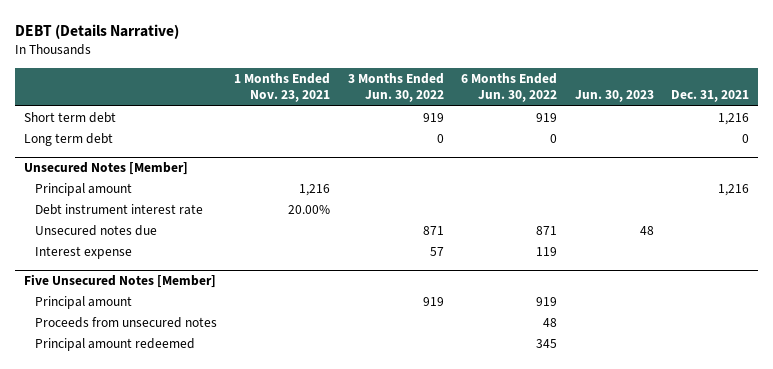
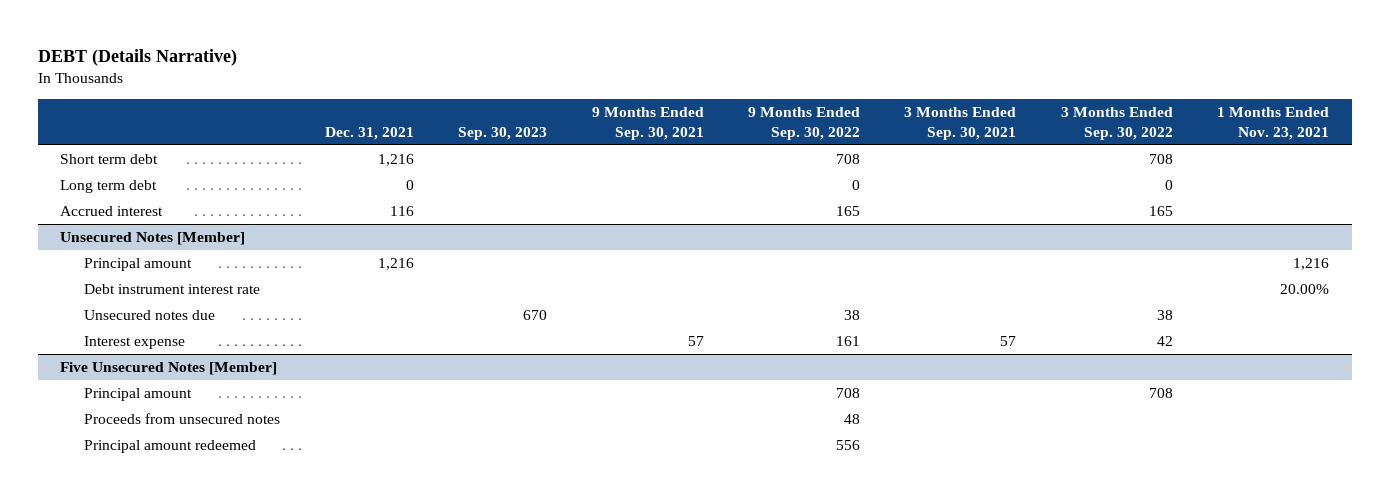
[347,72,444,103] 3 Months Ended Jun. 30, 2022 -> none
[461,72,558,103] 6 Months Ended Jun. 30, 2022 -> none
[574,90,654,103] Jun. 30, 2023 -> none
none -> [458,126,548,140] Sep. 30, 2023
none -> [591,107,704,140] 9 Months Ended Sep. 30, 2021
none -> [747,107,860,140] 9 Months Ended Sep. 30, 2022
none -> [904,107,1017,140] 3 Months Ended Sep. 30, 2021
none -> [1060,107,1173,140] 3 Months Ended Sep. 30, 2022
none -> [60,206,164,217] Accrued interest

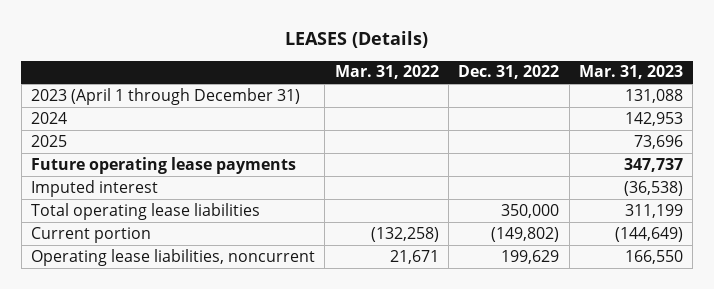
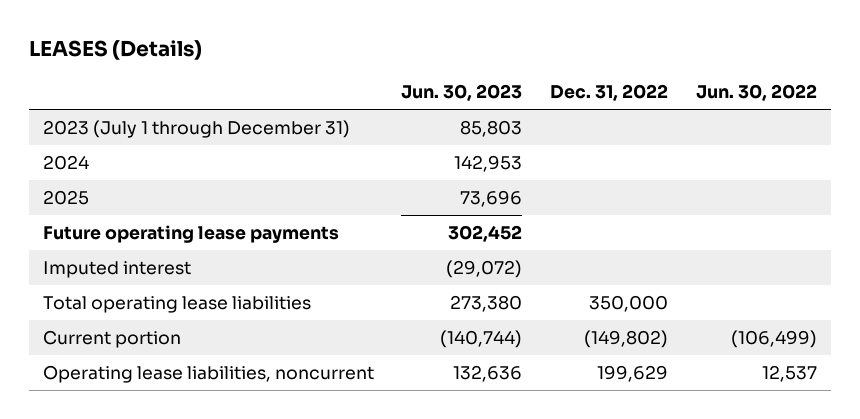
[334,65,439,80] Mar. 31, 2022 -> none
[579,65,684,80] Mar. 31, 2023 -> none
none -> [401,84,523,102] Jun. 30, 2023
none -> [695,84,817,102] Jun. 30, 2022
[30,87,300,105] 2023 (April 1 through December 31) -> [42,120,350,139] 2023 (July 1 through December 31)

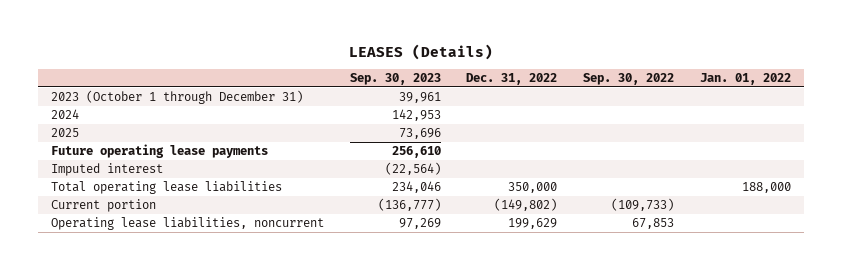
[401,84,523,102] Jun. 30, 2023 -> none
[695,84,817,102] Jun. 30, 2022 -> none
none -> [349,72,441,85] Sep. 30, 2023
none -> [583,72,675,85] Sep. 30, 2022
none -> [699,72,791,85] Jan. 01, 2022
[42,120,350,139] 2023 (July 1 through December 31) -> [51,90,304,105] 2023 (October 1 through December 31)

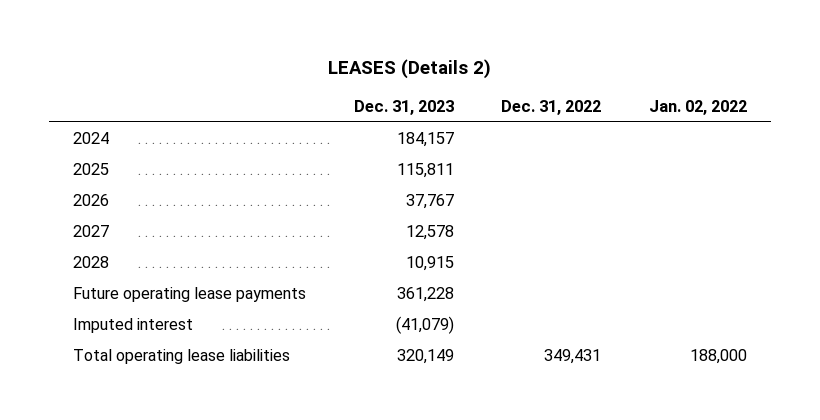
[348,43,493,60] LEASES (Details) -> [327,59,491,80] LEASES (Details 2)
[349,72,441,85] Sep. 30, 2023 -> none
[583,72,675,85] Sep. 30, 2022 -> none
[699,72,791,85] Jan. 01, 2022 -> none
none -> [353,100,454,116] Dec. 31, 2023
none -> [649,100,748,116] Jan. 02, 2022
[51,90,304,105] 2023 (October 1 through December 31) -> none
none -> [72,194,109,207] 2026
none -> [72,225,109,238] 2027
none -> [72,256,109,269] 2028
[51,199,157,213] Current portion -> none
[51,217,325,231] Operating lease liabilities, noncurrent -> none
[508,182,558,194] 350,000 -> [544,349,602,365] 349,431

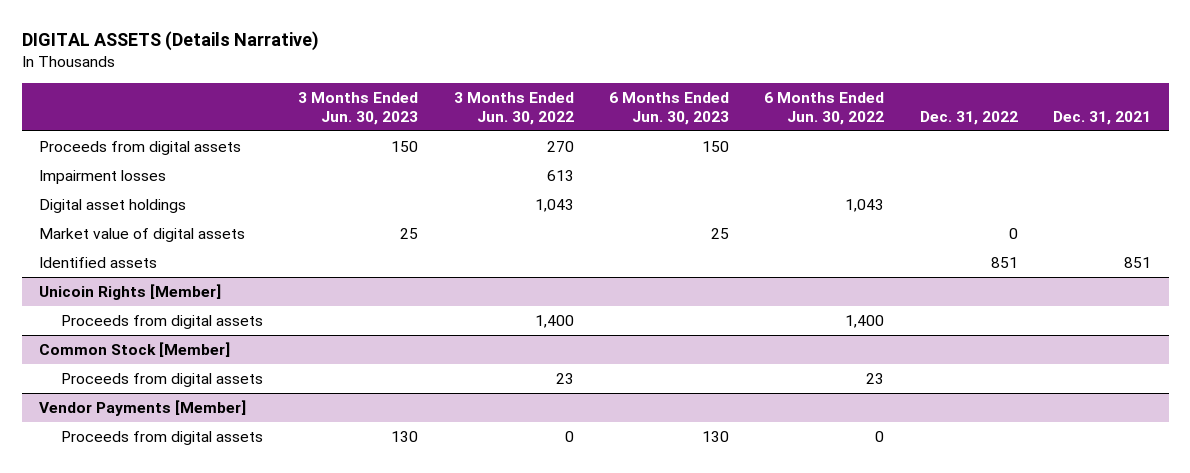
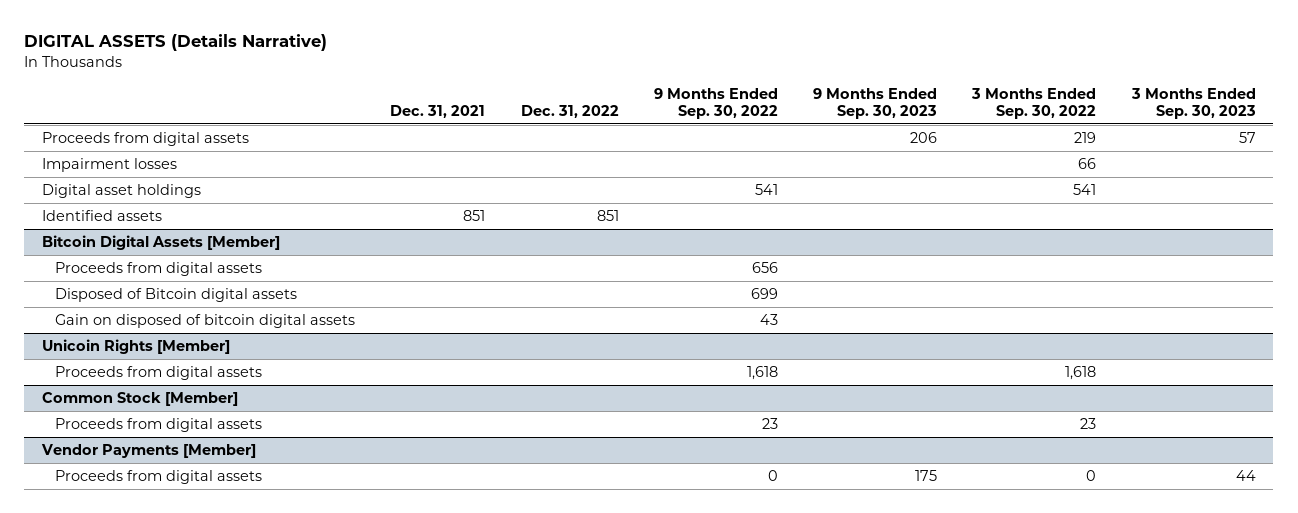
[298,91,419,125] 3 Months Ended Jun. 30, 2023 -> none
[453,91,574,125] 3 Months Ended Jun. 30, 2022 -> none
[608,91,729,125] 6 Months Ended Jun. 30, 2023 -> none
[764,91,885,125] 6 Months Ended Jun. 30, 2022 -> none
none -> [653,88,778,120] 9 Months Ended Sep. 30, 2022
none -> [813,88,938,120] 9 Months Ended Sep. 30, 2023
none -> [971,88,1097,120] 3 Months Ended Sep. 30, 2022
none -> [1130,88,1256,120] 3 Months Ended Sep. 30, 2023
[39,227,246,242] Market value of digital assets -> none
none -> [42,234,281,250] Bitcoin Digital Assets [Member]
none -> [54,261,262,276] Proceeds from digital assets
none -> [54,287,297,302] Disposed of Bitcoin digital assets
none -> [54,313,355,328] Gain on disposed of bitcoin digital assets

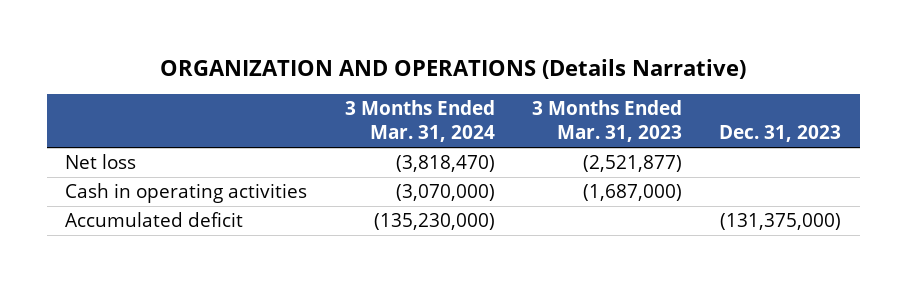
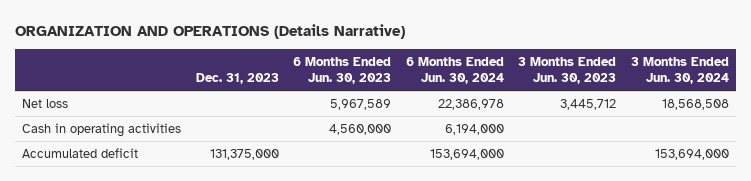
[344,100,495,143] 3 Months Ended Mar. 31, 2024 -> none
[531,100,682,143] 3 Months Ended Mar. 31, 2023 -> none
none -> [293,56,392,85] 6 Months Ended Jun. 30, 2023
none -> [405,56,504,85] 6 Months Ended Jun. 30, 2024
none -> [518,56,617,85] 3 Months Ended Jun. 30, 2023
none -> [630,56,729,85] 3 Months Ended Jun. 30, 2024
[720,213,842,231] (131,375,000) -> [209,149,279,161] 131,375,000

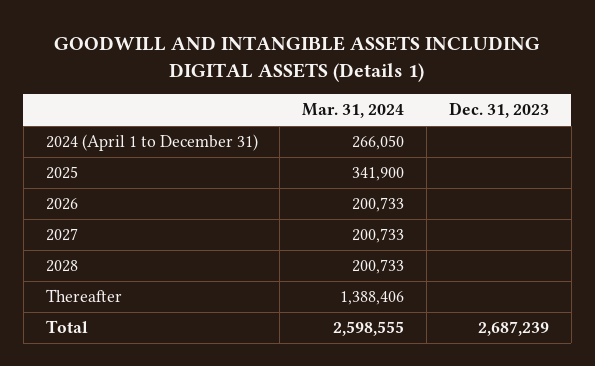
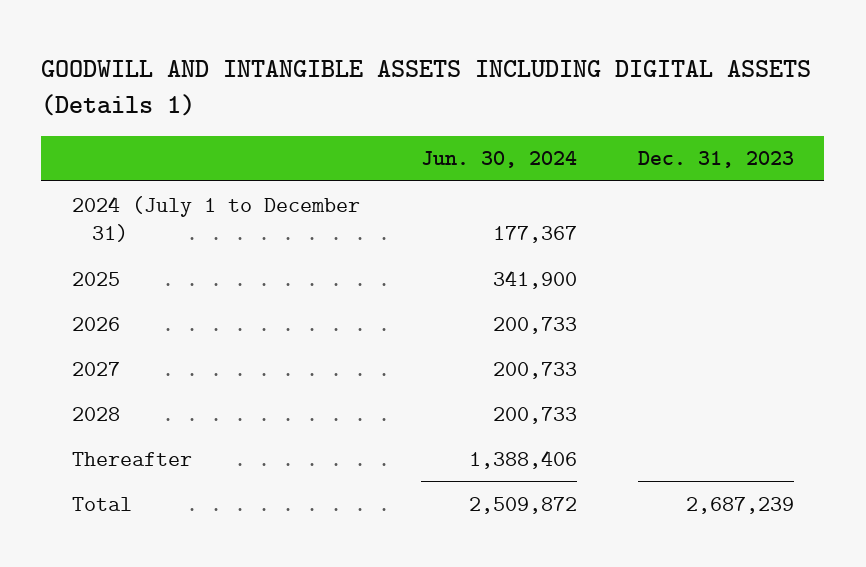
[302,103,405,119] Mar. 31, 2024 -> none
none -> [420,151,577,169] Jun. 30, 2024
[45,134,258,152] 2024 (April 1 to December 31) -> [71,195,360,243] 2024 (July 1 to December 31)

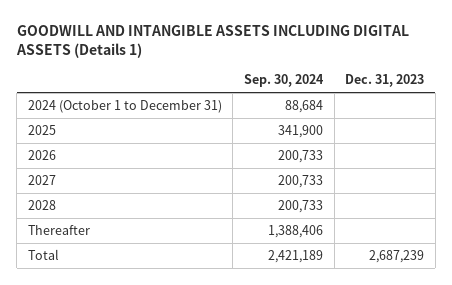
[420,151,577,169] Jun. 30, 2024 -> none
none -> [244,74,325,88] Sep. 30, 2024
[71,195,360,243] 2024 (July 1 to December 31) -> [27,99,222,113] 2024 (October 1 to December 31)

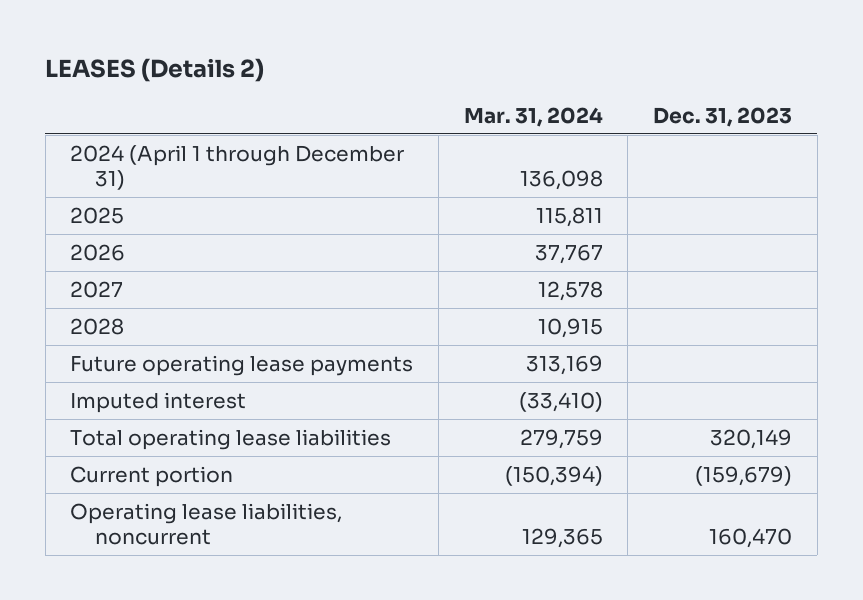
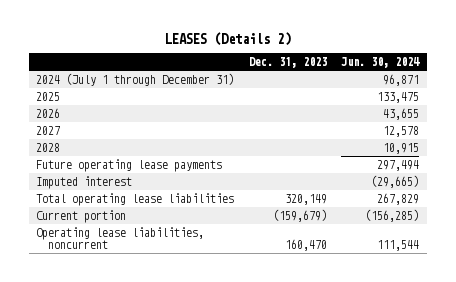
[463,106,603,127] Mar. 31, 2024 -> none
none -> [341,57,421,69] Jun. 30, 2024
[70,144,405,190] 2024 (April 1 through December 31) -> [36,72,235,86] 2024 (July 1 through December 31)

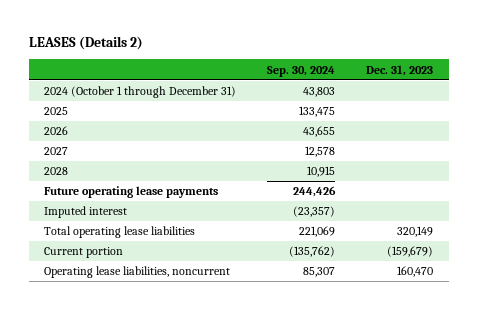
[341,57,421,69] Jun. 30, 2024 -> none
none -> [267,65,336,77] Sep. 30, 2024
[36,72,235,86] 2024 (July 1 through December 31) -> [44,86,237,99] 2024 (October 1 through December 31)

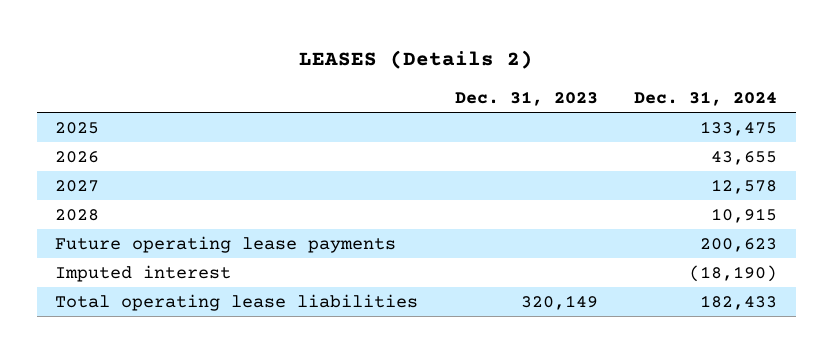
[267,65,336,77] Sep. 30, 2024 -> none
none -> [634,91,778,107] Dec. 31, 2024
[44,86,237,99] 2024 (October 1 through December 31) -> none
[44,247,124,259] Current portion -> none
[44,266,231,279] Operating lease liabilities, noncurrent -> none

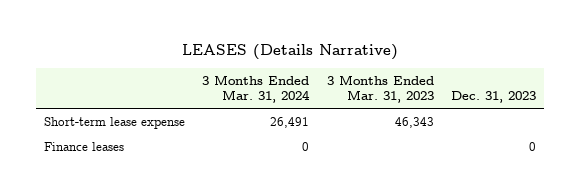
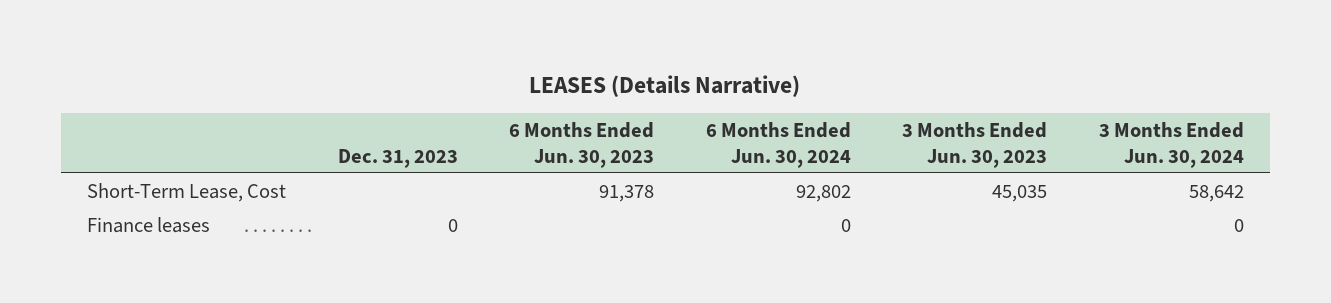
[202,74,311,103] 3 Months Ended Mar. 31, 2024 -> none
[326,74,434,103] 3 Months Ended Mar. 31, 2023 -> none
none -> [509,121,655,168] 6 Months Ended Jun. 30, 2023
none -> [705,121,851,168] 6 Months Ended Jun. 30, 2024
none -> [902,121,1048,168] 3 Months Ended Jun. 30, 2023
none -> [1098,121,1244,168] 3 Months Ended Jun. 30, 2024
[44,116,186,129] Short-term lease expense -> [86,182,286,202] Short-Term Lease, Cost

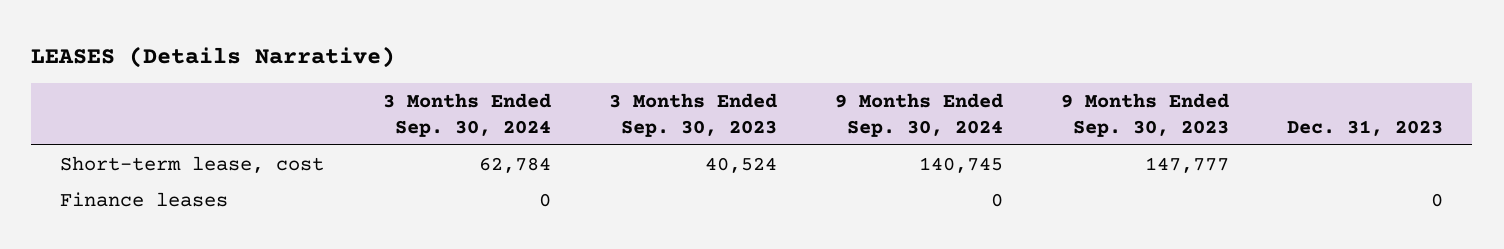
[509,121,655,168] 6 Months Ended Jun. 30, 2023 -> none
[705,121,851,168] 6 Months Ended Jun. 30, 2024 -> none
[902,121,1048,168] 3 Months Ended Jun. 30, 2023 -> none
[1098,121,1244,168] 3 Months Ended Jun. 30, 2024 -> none
none -> [382,92,551,137] 3 Months Ended Sep. 30, 2024
none -> [608,92,777,137] 3 Months Ended Sep. 30, 2023
none -> [834,92,1003,137] 9 Months Ended Sep. 30, 2024
none -> [1061,92,1230,137] 9 Months Ended Sep. 30, 2023
[86,182,286,202] Short-Term Lease, Cost -> [60,155,325,173] Short-term lease, cost

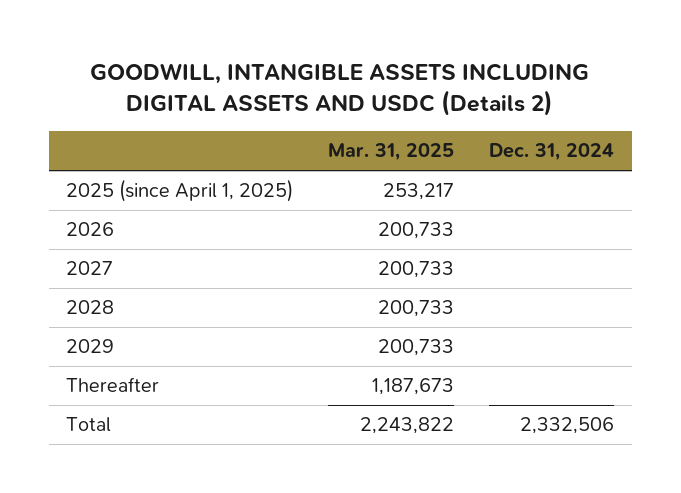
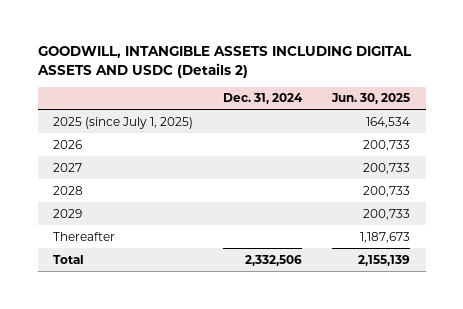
[328,143,455,162] Mar. 31, 2025 -> none
none -> [331,93,411,105] Jun. 30, 2025
[66,179,294,203] 2025 (since April 1, 2025) -> [52,116,193,129] 2025 (since July 1, 2025)

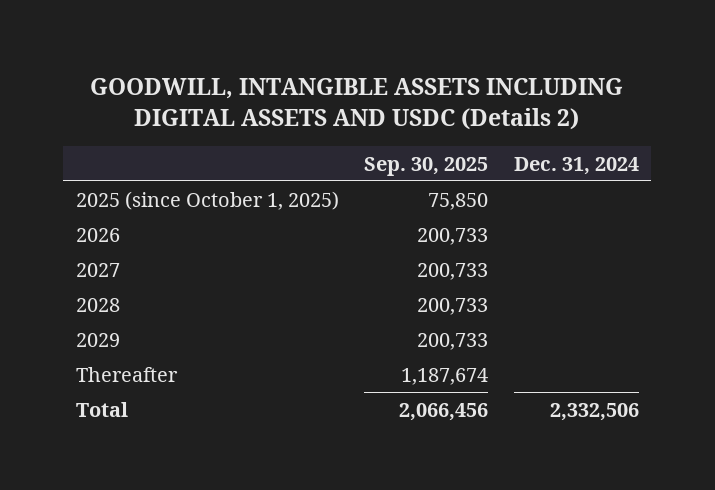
[331,93,411,105] Jun. 30, 2025 -> none
none -> [364,156,489,176] Sep. 30, 2025
[52,116,193,129] 2025 (since July 1, 2025) -> [76,190,340,210] 2025 (since October 1, 2025)

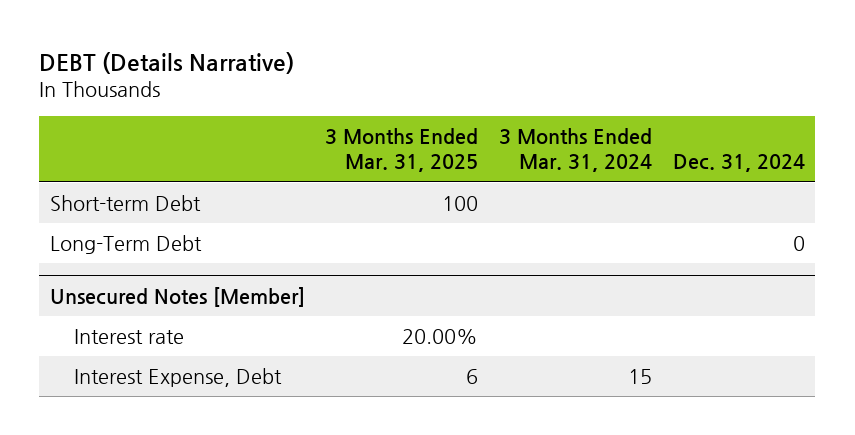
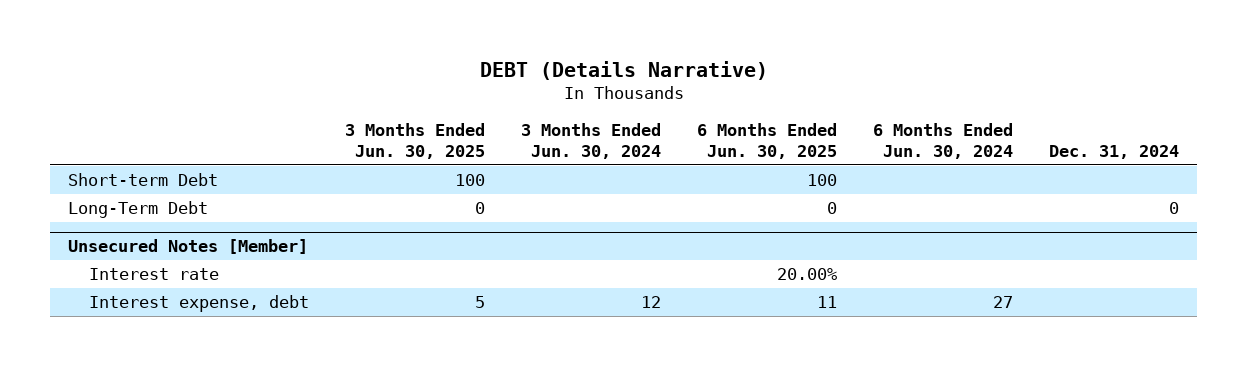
[325,128,479,173] 3 Months Ended Mar. 31, 2025 -> none
[499,128,653,173] 3 Months Ended Mar. 31, 2024 -> none
none -> [345,123,486,159] 3 Months Ended Jun. 30, 2025
none -> [521,123,662,159] 3 Months Ended Jun. 30, 2024
none -> [697,123,838,159] 6 Months Ended Jun. 30, 2025
none -> [873,123,1014,159] 6 Months Ended Jun. 30, 2024
[73,368,282,388] Interest Expense, Debt -> [89,294,310,312] Interest expense, debt

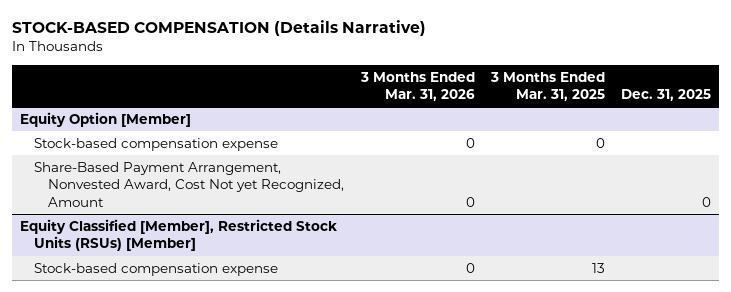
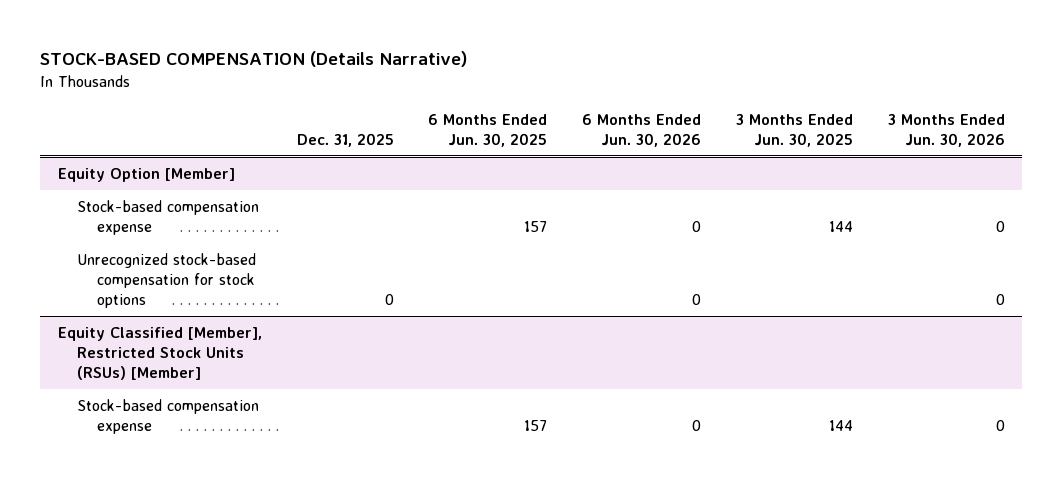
[359,71,475,102] 3 Months Ended Mar. 31, 2026 -> none
[489,71,605,102] 3 Months Ended Mar. 31, 2025 -> none
none -> [428,113,548,147] 6 Months Ended Jun. 30, 2025
none -> [582,113,702,147] 6 Months Ended Jun. 30, 2026
none -> [736,113,854,147] 3 Months Ended Jun. 30, 2025
none -> [887,113,1005,147] 3 Months Ended Jun. 30, 2026
[34,161,345,207] Share-Based Payment Arrangement, Nonvested Award, Cost Not yet Recognized, Amount -> [77,252,257,309] Unrecognized stock-based compensation for stock options

